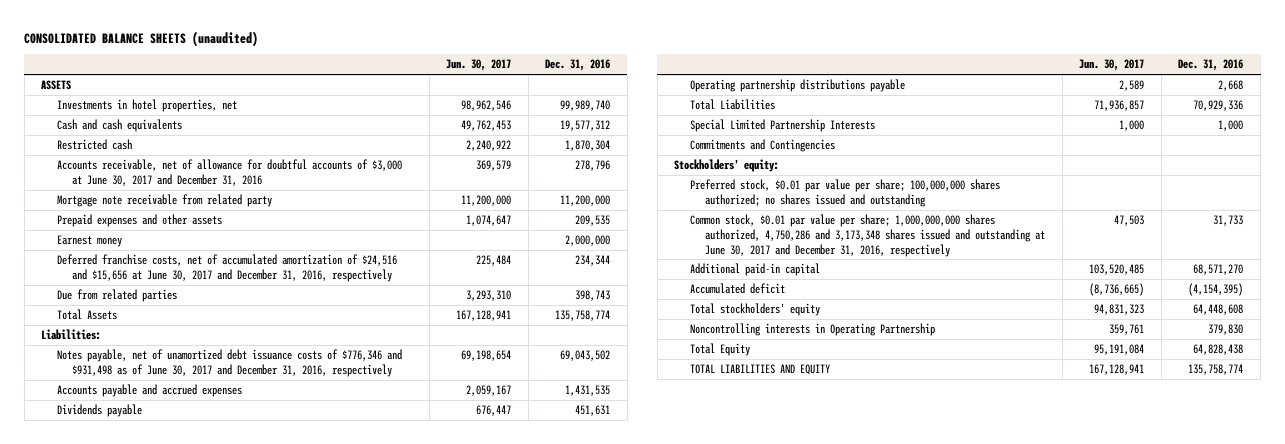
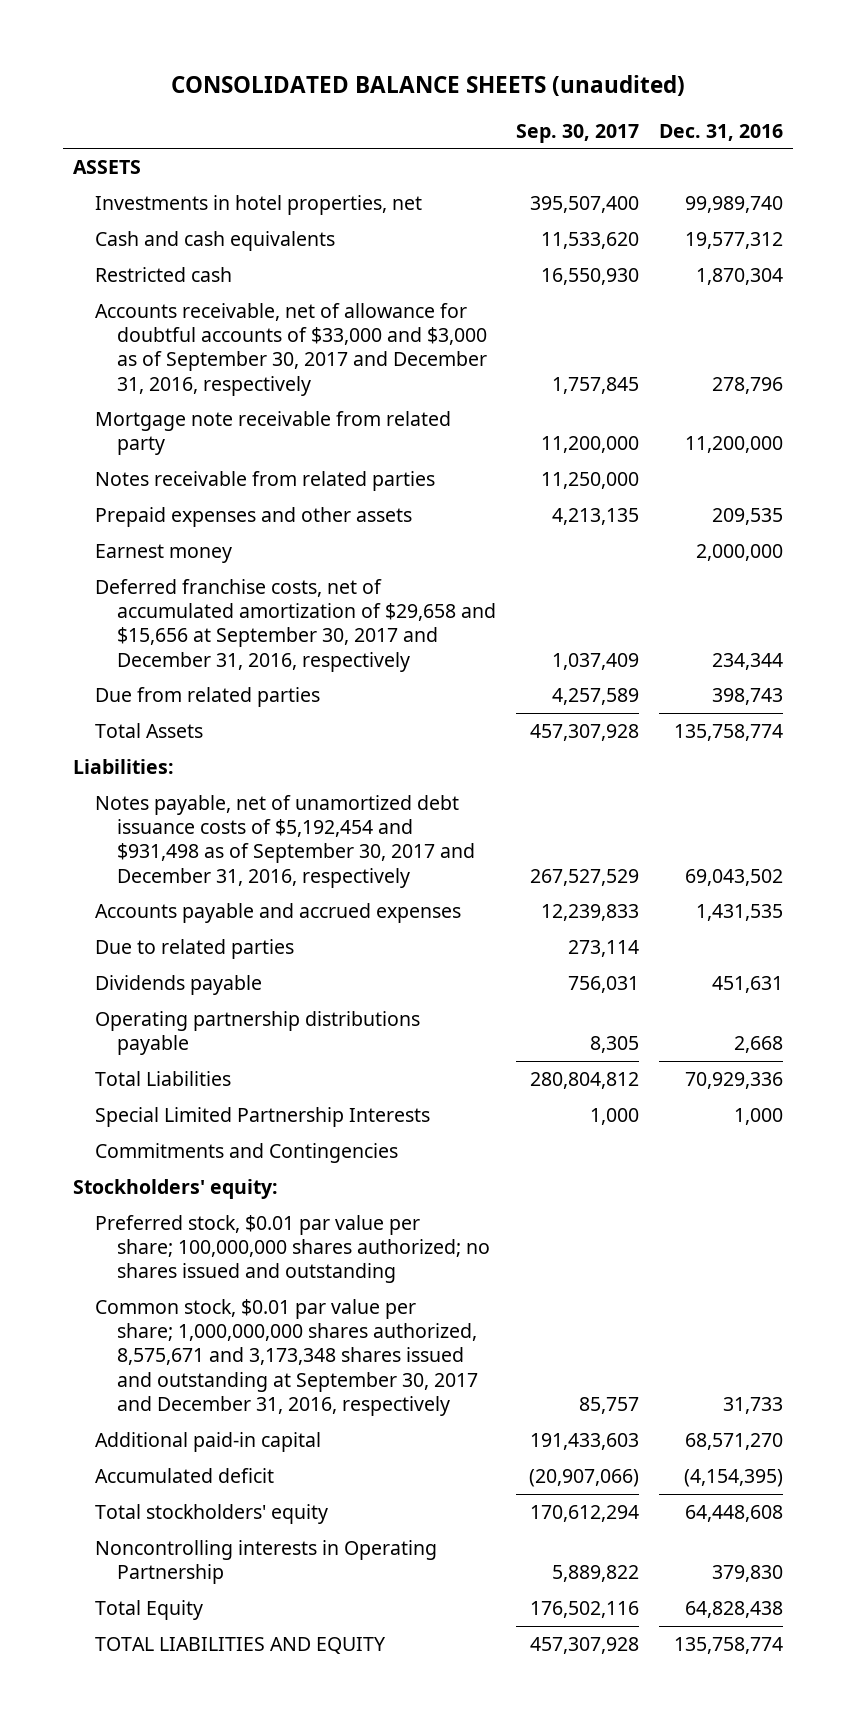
[446,59,512,72] Jun. 30, 2017 -> none
none -> [515,123,639,143] Sep. 30, 2017
[56,159,402,186] Accounts receivable, net of allowance for doubtful accounts of $3,000 at June 30, 2017 and December 31, 2016 -> [94,302,487,396] Accounts receivable, net of allowance for doubtful accounts of $33,000 and $3,000 as of September 30, 2017 and December 31, 2016, respectively
none -> [94,470,435,491] Notes receivable from related parties
[56,254,397,282] Deferred franchise costs, net of accumulated amortization of $24,516 and $15,656 at June 30, 2017 and December 31, 2016, respectively -> [94,578,496,672] Deferred franchise costs, net of accumulated amortization of $29,658 and $15,656 at September 30, 2017 and December 31, 2016, respectively
[56,349,402,377] Notes payable, net of unamortized debt issuance costs of $776,346 and $931,498 as of June 30, 2017 and December 31, 2016, respectively -> [94,794,475,888] Notes payable, net of unamortized debt issuance costs of $5,192,454 and $931,498 as of September 30, 2017 and December 31, 2016, respectively
none -> [94,938,294,959] Due to related parties
[689,214,1045,257] Common stock, $0.01 par value per share; 1,000,000,000 shares authorized, 4,750,286 and 3,173,348 shares issued and outstanding at June 30, 2017 and December 31, 2016, respectively -> [94,1298,478,1416] Common stock, $0.01 par value per share; 1,000,000,000 shares authorized, 8,575,671 and 3,173,348 shares issued and outstanding at September 30, 2017 and December 31, 2016, respectively

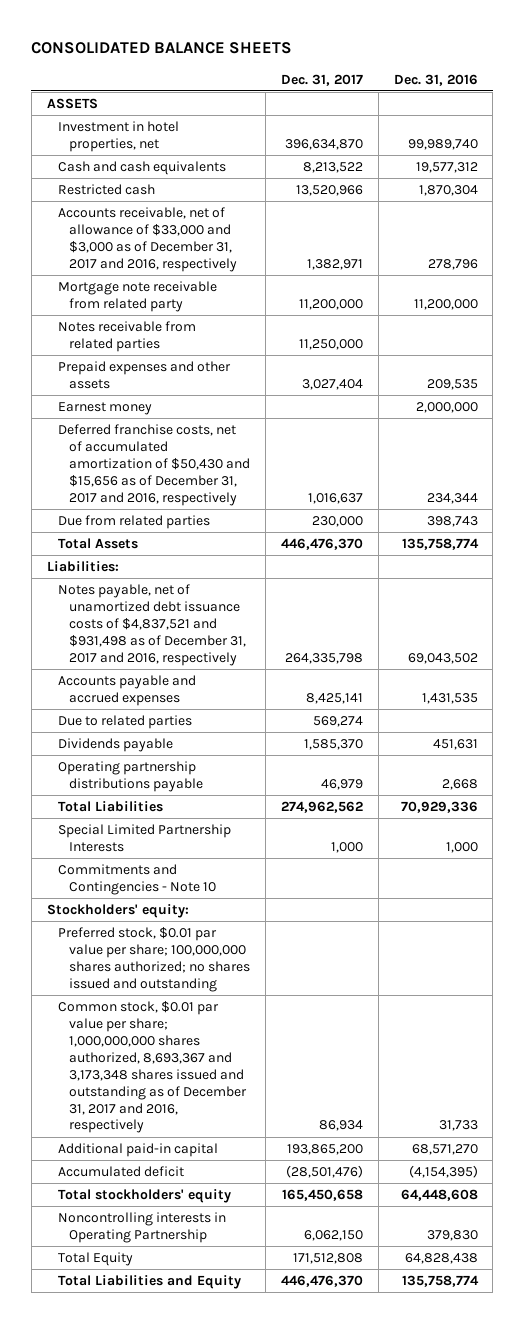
[171,75,686,97] CONSOLIDATED BALANCE SHEETS (unaudited) -> [31,42,293,55] CONSOLIDATED BALANCE SHEETS
[515,123,639,143] Sep. 30, 2017 -> none
none -> [280,73,363,86] Dec. 31, 2017
[94,194,422,215] Investments in hotel properties, net -> [57,121,179,153] Investment in hotel properties, net
[94,302,487,396] Accounts receivable, net of allowance for doubtful accounts of $33,000 and $3,000 as of September 30, 2017 and December 31, 2016, respectively -> [57,207,238,272] Accounts receivable, net of allowance of $33,000 and $3,000 as of December 31, 2017 and 2016, respectively
[94,578,496,672] Deferred franchise costs, net of accumulated amortization of $29,658 and $15,656 at September 30, 2017 and December 31, 2016, respectively -> [57,424,251,506] Deferred franchise costs, net of accumulated amortization of $50,430 and $15,656 as of December 31, 2017 and 2016, respectively
[94,794,475,888] Notes payable, net of unamortized debt issuance costs of $5,192,454 and $931,498 as of September 30, 2017 and December 31, 2016, respectively -> [57,584,247,666] Notes payable, net of unamortized debt issuance costs of $4,837,521 and $931,498 as of December 31, 2017 and 2016, respectively
[94,1142,398,1163] Commitments and Contingencies -> [57,864,217,896] Commitments and Contingencies - Note 10
[94,1298,478,1416] Common stock, $0.01 par value per share; 1,000,000,000 shares authorized, 8,575,671 and 3,173,348 shares issued and outstanding at September 30, 2017 and December 31, 2016, respectively -> [57,1001,248,1134] Common stock, $0.01 par value per share; 1,000,000,000 shares authorized, 8,693,367 and 3,173,348 shares issued and outstanding as of December 31, 2017 and 2016, respectively
[94,1636,386,1654] TOTAL LIABILITIES AND EQUITY -> [57,1275,241,1290] Total Liabilities and Equity

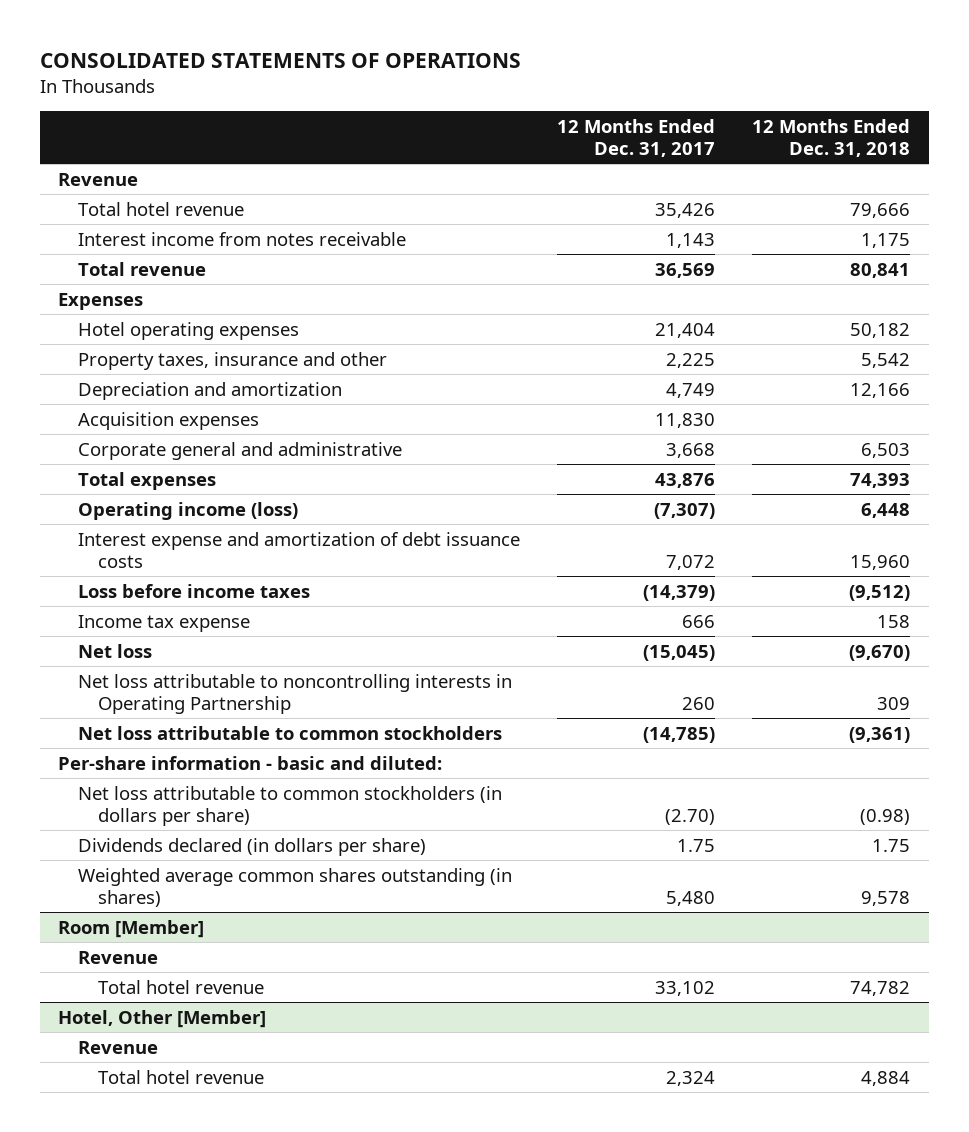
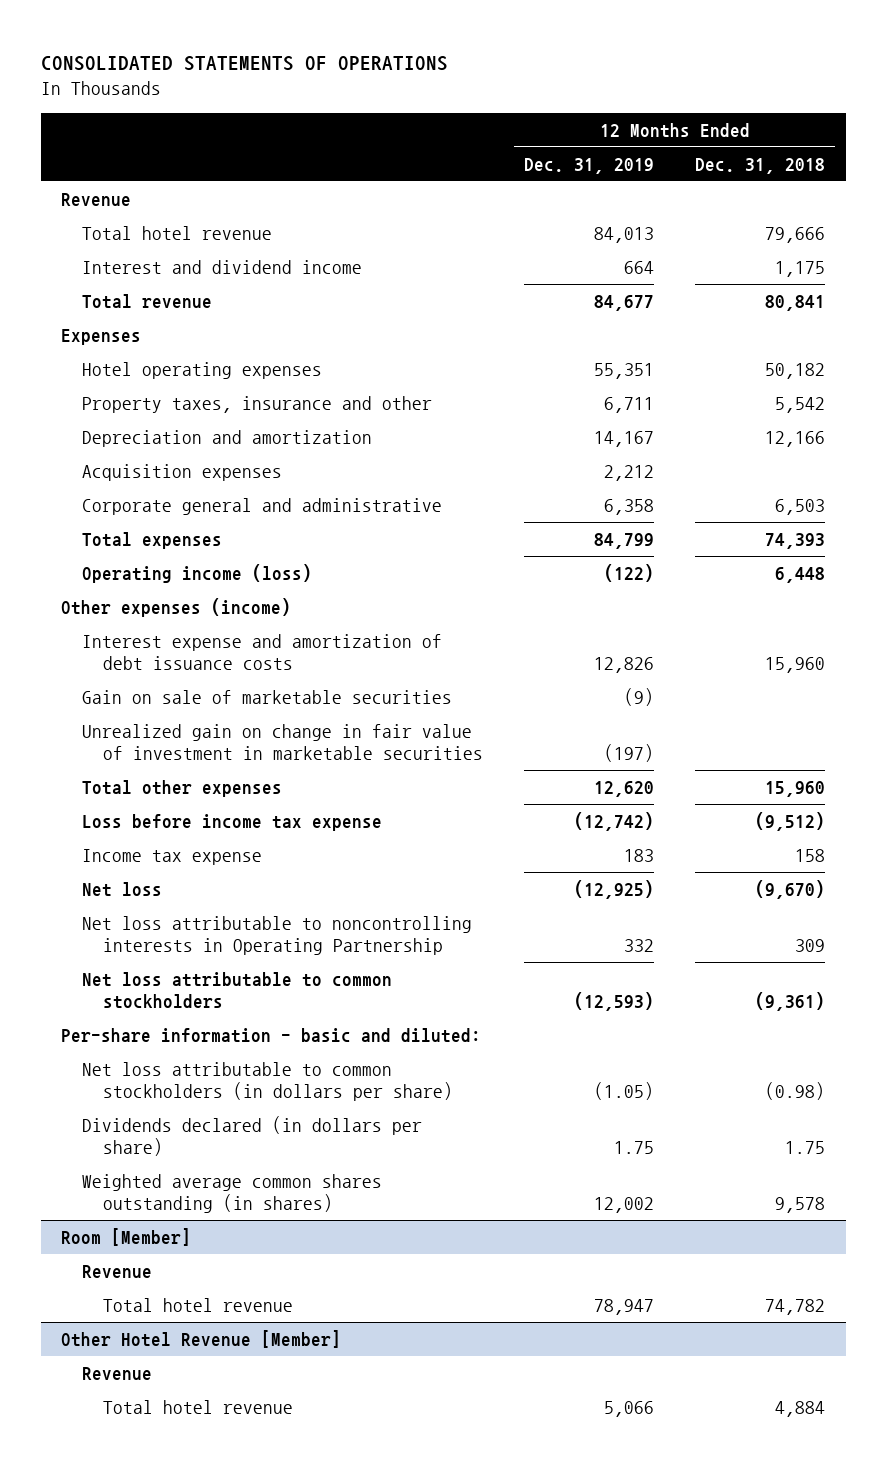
[557,118,716,157] 12 Months Ended Dec. 31, 2017 -> none
none -> [524,157,655,174] Dec. 31, 2019
[78,231,407,246] Interest income from notes receivable -> [82,259,363,274] Interest and dividend income
none -> [61,597,292,617] Other expenses (income)
none -> [82,689,453,704] Gain on sale of marketable securities
none -> [82,723,484,760] Unrealized gain on change in fair value of investment in marketable securities
none -> [82,779,283,797] Total other expenses
[78,583,311,598] Loss before income taxes -> [82,813,383,831] Loss before income tax expense
[58,1009,267,1028] Hotel, Other [Member] -> [61,1329,342,1348] Other Hotel Revenue [Member]

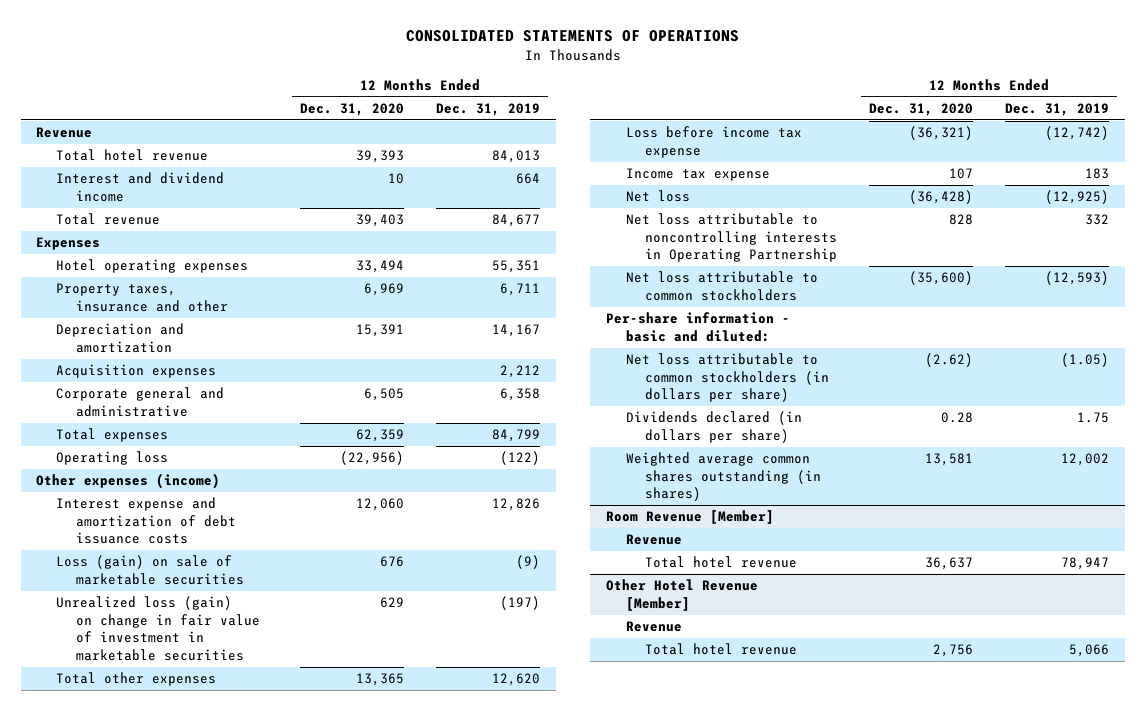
[695,157,826,174] Dec. 31, 2018 -> none
none -> [300,102,405,116] Dec. 31, 2020
[82,563,313,583] Operating income (loss) -> [56,451,169,466] Operating loss
[82,689,453,704] Gain on sale of marketable securities -> [56,555,245,585] Loss (gain) on sale of marketable securities
[82,723,484,760] Unrealized gain on change in fair value of investment in marketable securities -> [56,596,261,661] Unrealized loss (gain) on change in fair value of investment in marketable securities
[61,1227,192,1246] Room [Member] -> [605,510,774,525] Room Revenue [Member]

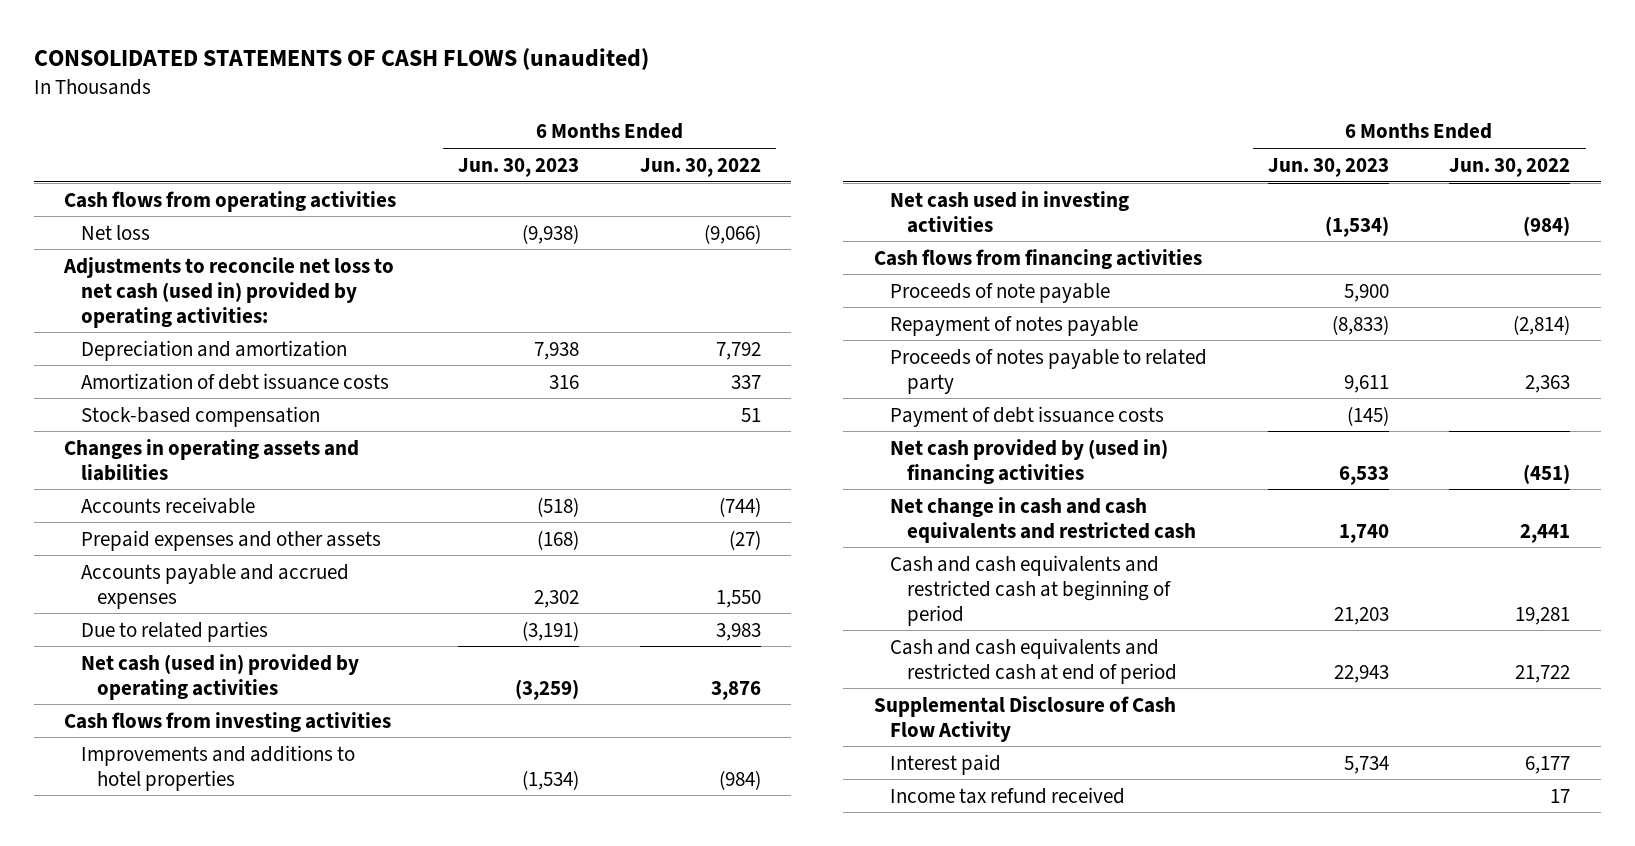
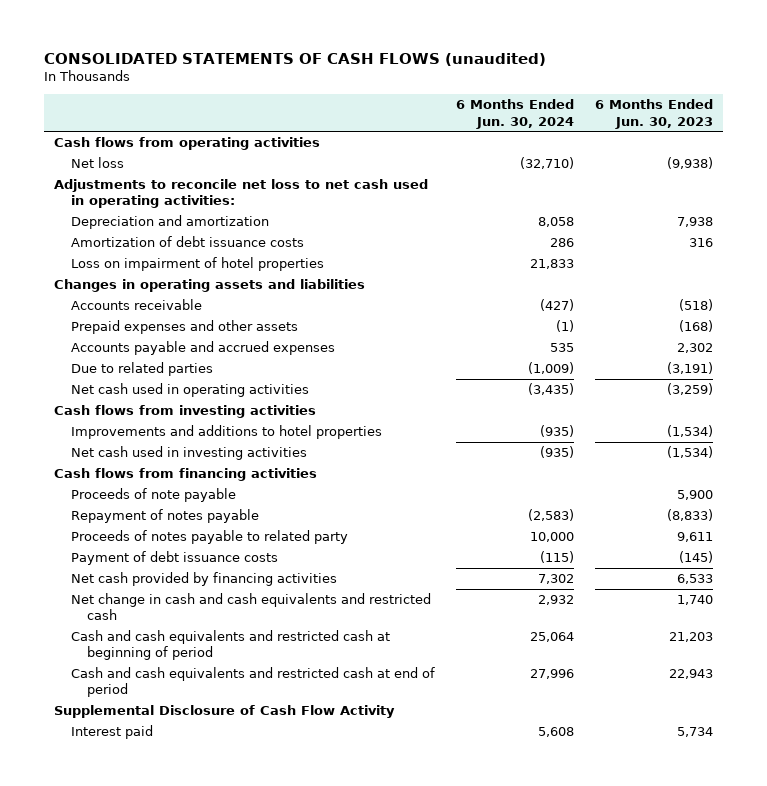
[640,157,762,177] Jun. 30, 2022 -> none
none -> [455,99,574,129] 6 Months Ended Jun. 30, 2024
[63,256,395,328] Adjustments to reconcile net loss to net cash (used in) provided by operating activities: -> [54,179,429,209] Adjustments to reconcile net loss to net cash used in operating activities:
[80,405,320,427] Stock-based compensation -> none
none -> [70,257,324,272] Loss on impairment of hotel properties
[80,653,359,700] Net cash (used in) provided by operating activities -> [70,383,309,398] Net cash used in operating activities
[890,438,1169,484] Net cash provided by (used in) financing activities -> [70,572,337,587] Net cash provided by financing activities
[890,786,1126,804] Income tax refund received -> none

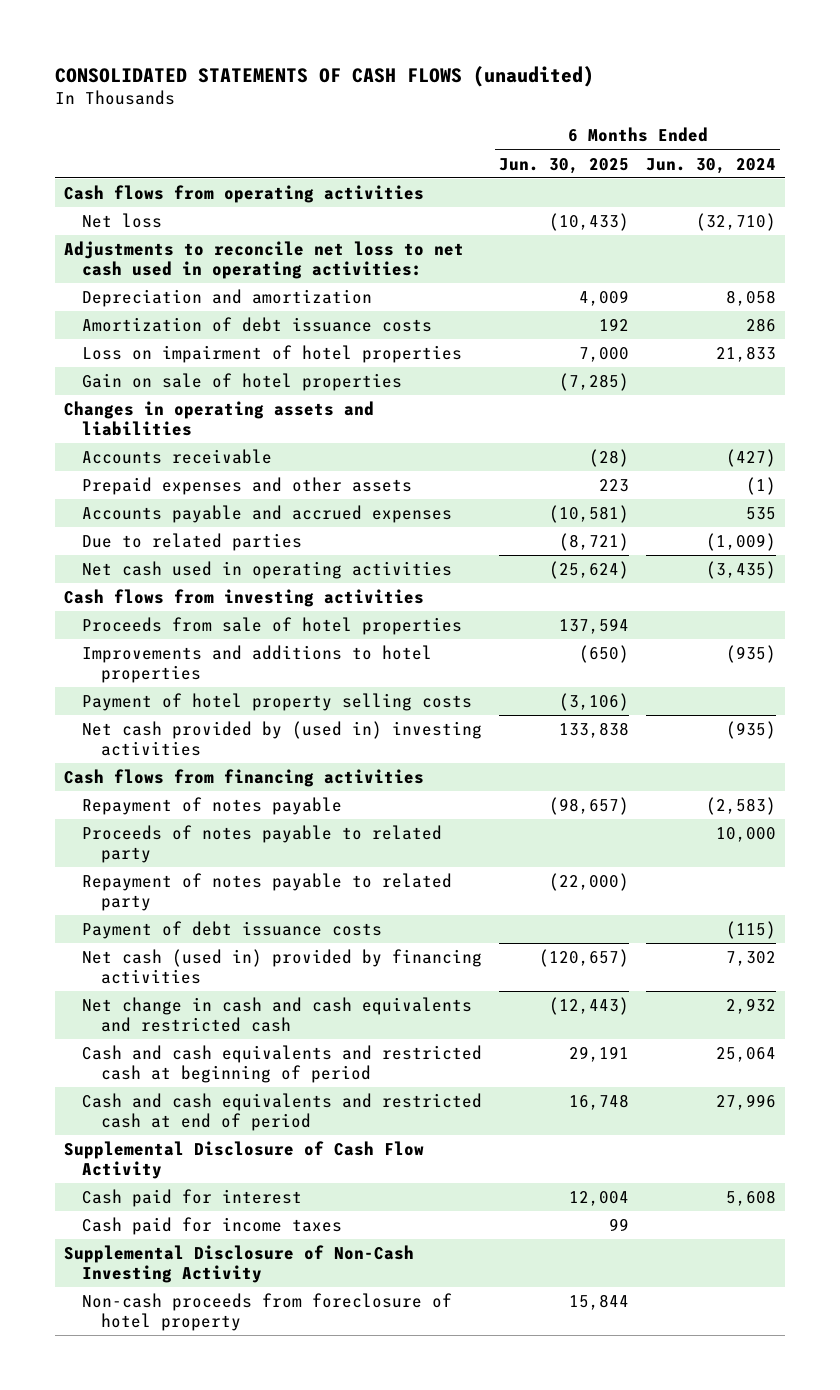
[594,99,713,129] 6 Months Ended Jun. 30, 2023 -> none
none -> [499,157,630,174] Jun. 30, 2025
none -> [82,373,403,392] Gain on sale of hotel properties
none -> [82,617,463,636] Proceeds from sale of hotel properties
none -> [82,693,473,712] Payment of hotel property selling costs
[70,446,307,461] Net cash used in investing activities -> [82,721,483,756] Net cash provided by (used in) investing activities
[70,488,236,503] Proceeds of note payable -> none
none -> [82,873,453,911] Repayment of notes payable to related party
[70,572,337,587] Net cash provided by financing activities -> [82,949,483,984] Net cash (used in) provided by financing activities
[70,725,153,740] Interest paid -> [82,1189,303,1208] Cash paid for interest
none -> [82,1217,343,1236] Cash paid for income taxes
none -> [63,1245,414,1283] Supplemental Disclosure of Non-Cash Investing Activity
none -> [82,1293,453,1331] Non-cash proceeds from foreclosure of hotel property

